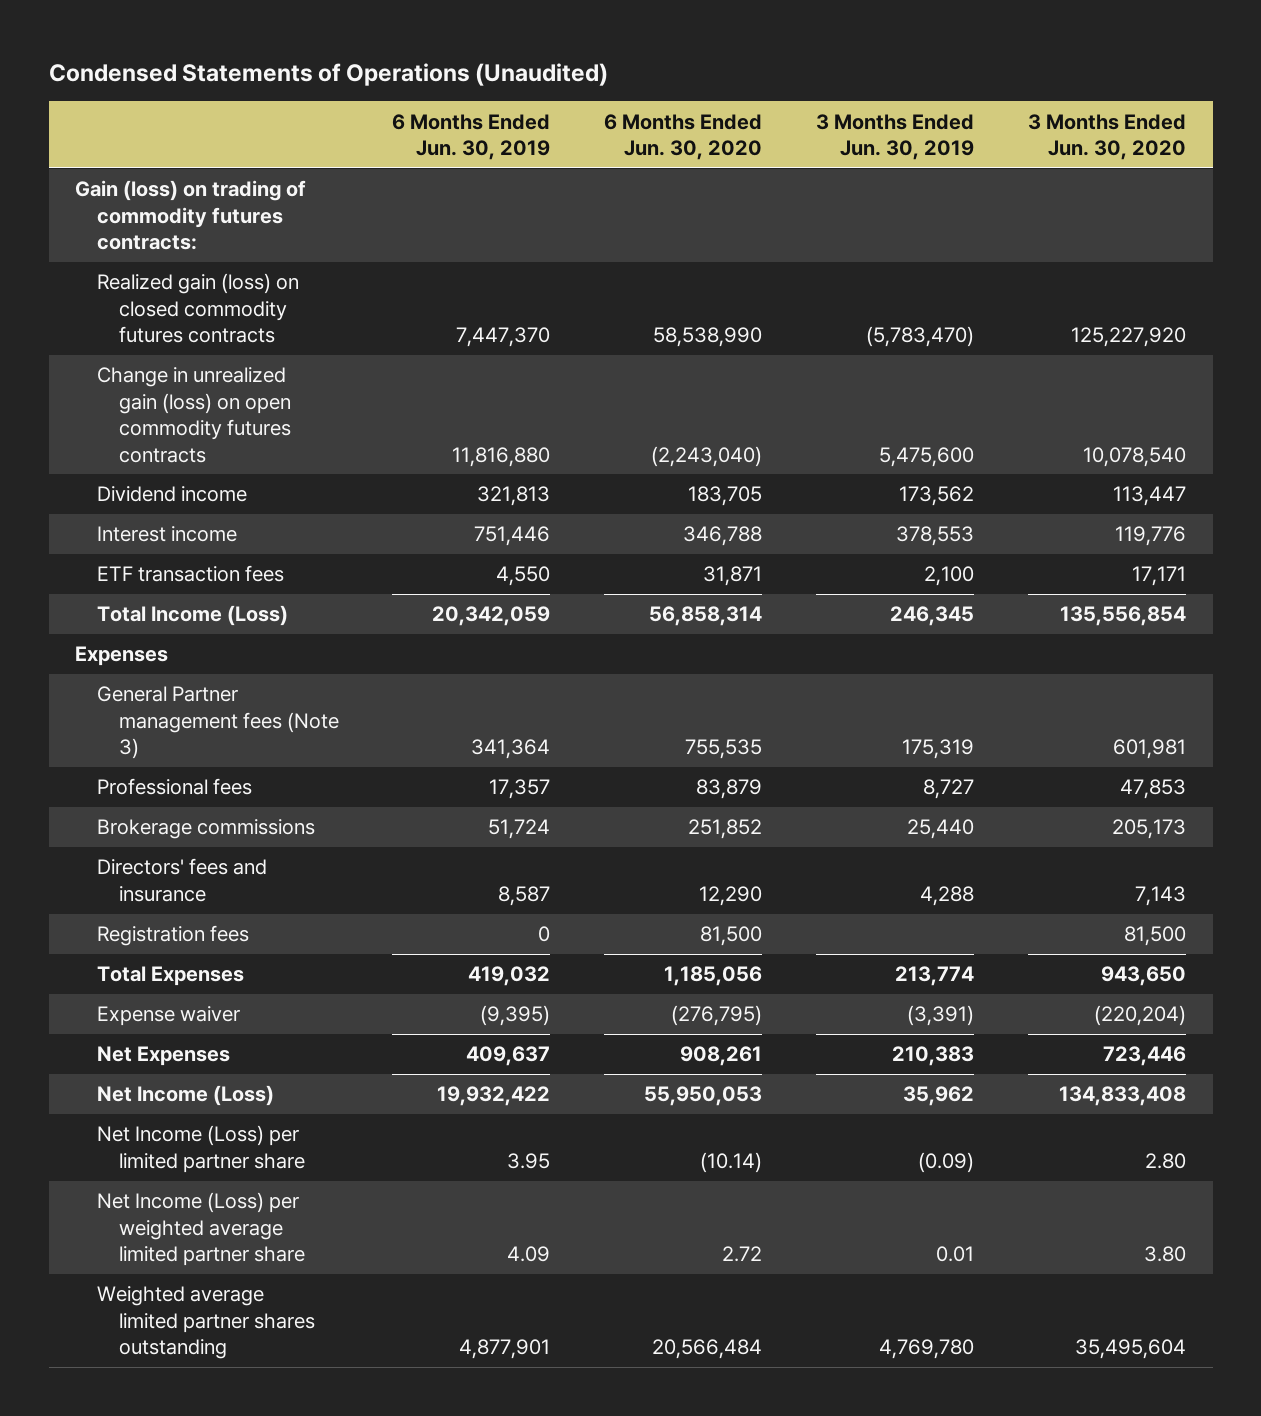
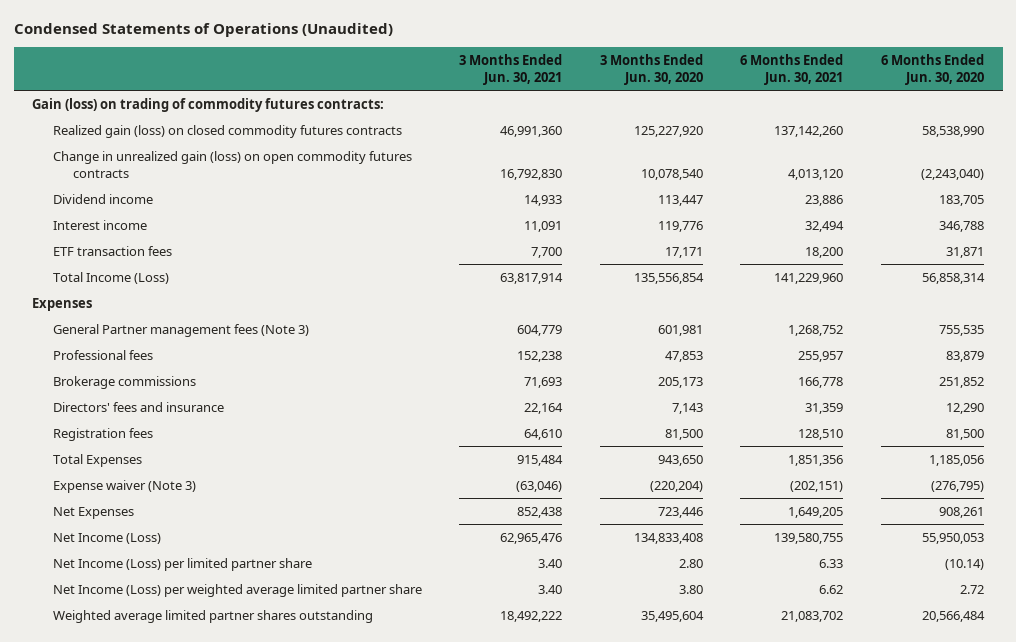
[392,113,551,161] 6 Months Ended Jun. 30, 2019 -> none
[816,113,975,161] 3 Months Ended Jun. 30, 2019 -> none
none -> [459,54,563,86] 3 Months Ended Jun. 30, 2021
none -> [740,54,844,86] 6 Months Ended Jun. 30, 2021
[97,1006,241,1027] Expense waiver -> [52,479,196,493] Expense waiver (Note 3)

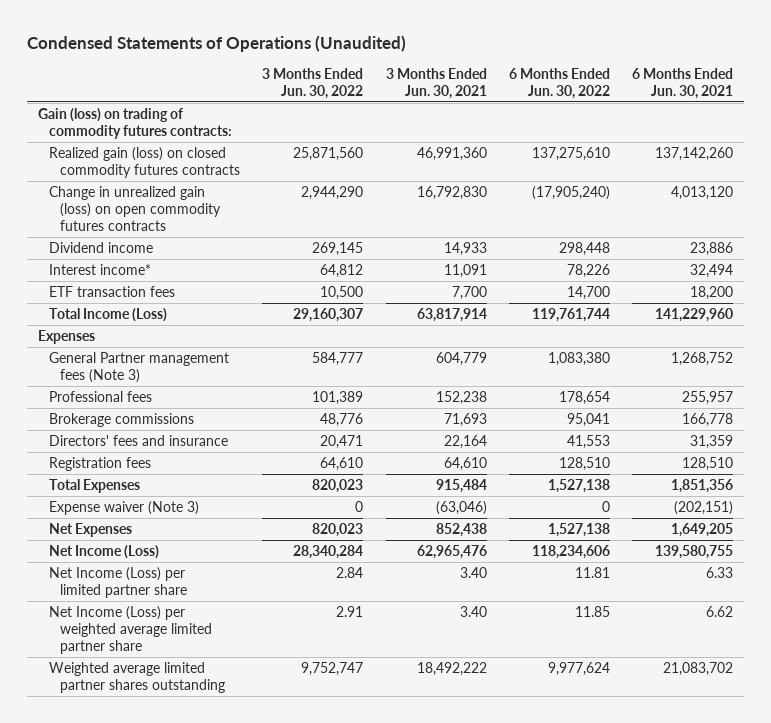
[599,54,703,86] 3 Months Ended Jun. 30, 2020 -> none
[880,54,984,86] 6 Months Ended Jun. 30, 2020 -> none
none -> [262,68,364,99] 3 Months Ended Jun. 30, 2022
none -> [508,68,610,99] 6 Months Ended Jun. 30, 2022
[52,219,147,230] Interest income -> [48,264,151,276] Interest income*

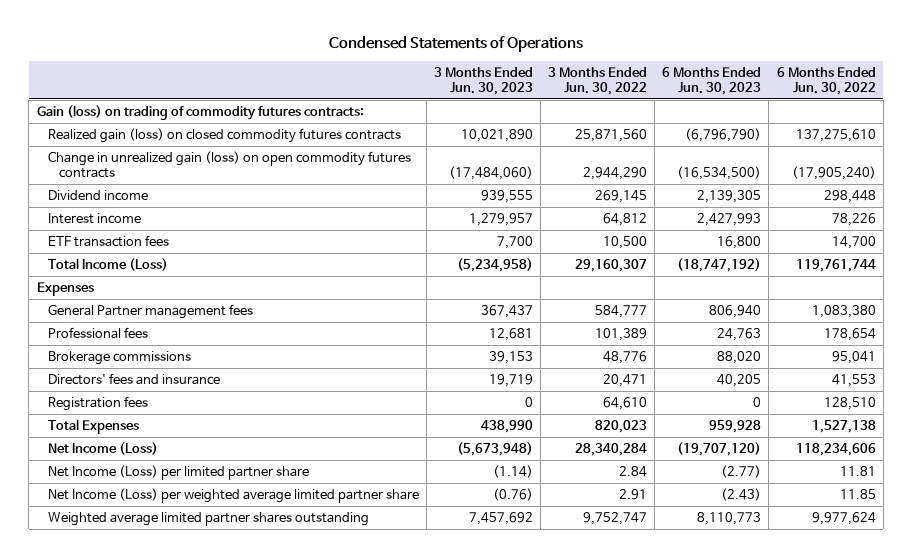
[26,34,406,52] Condensed Statements of Operations (Unaudited) -> [329,36,584,53] Condensed Statements of Operations
[385,68,487,99] 3 Months Ended Jun. 30, 2021 -> none
[631,68,733,99] 6 Months Ended Jun. 30, 2021 -> none
none -> [434,66,534,95] 3 Months Ended Jun. 30, 2023
none -> [662,66,762,95] 6 Months Ended Jun. 30, 2023
[48,264,151,276] Interest income* -> [48,212,142,224] Interest income
[48,352,229,383] General Partner management fees (Note 3) -> [48,303,254,319] General Partner management fees
[48,501,199,516] Expense waiver (Note 3) -> none
[48,523,132,538] Net Expenses -> none

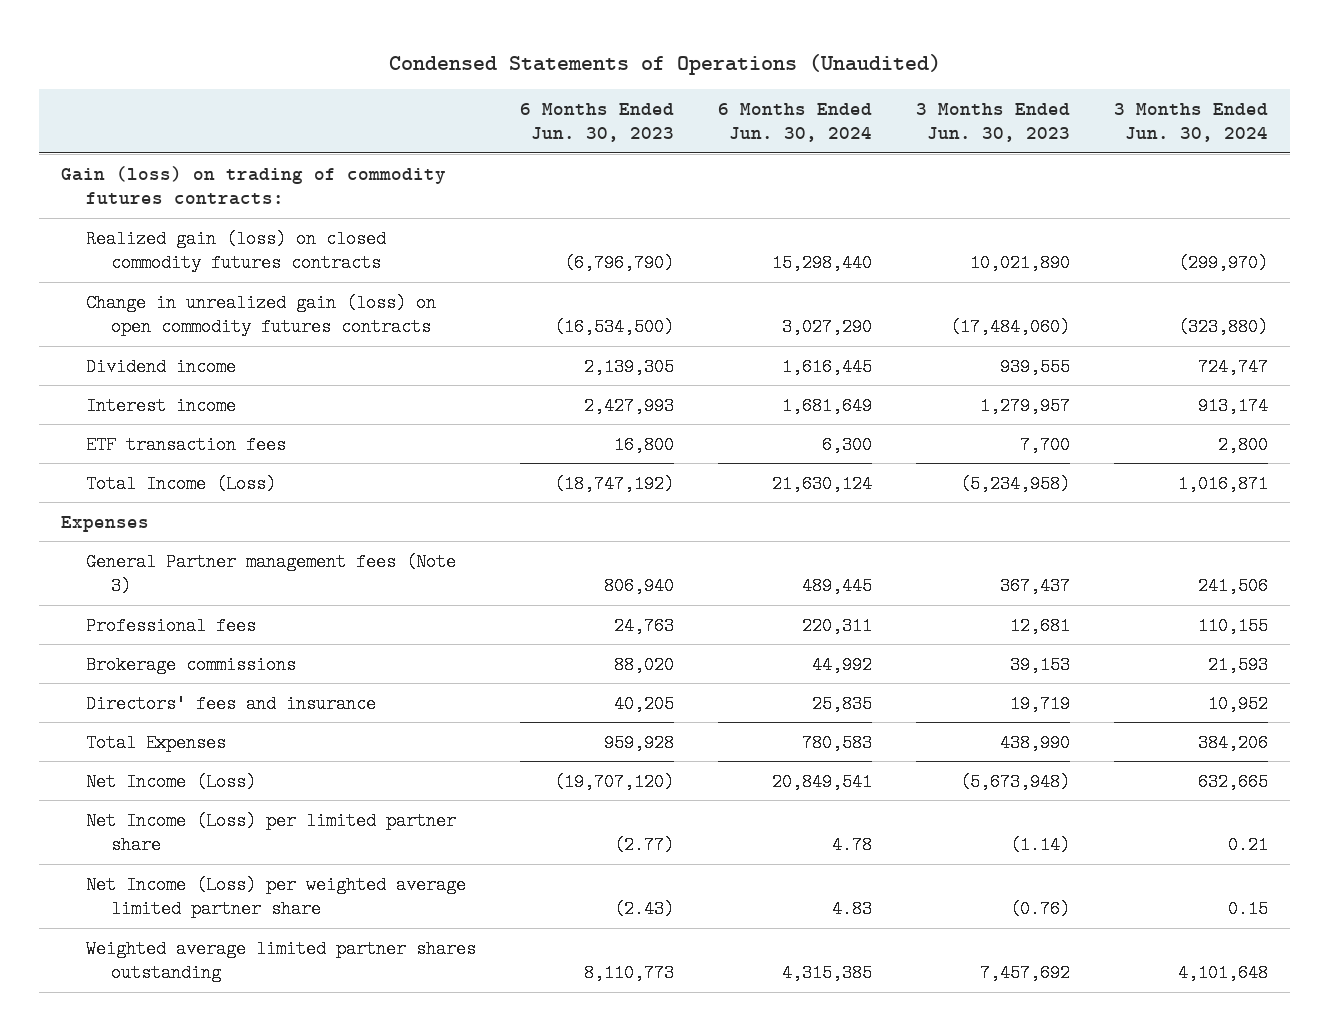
[329,36,584,53] Condensed Statements of Operations -> [388,53,941,75] Condensed Statements of Operations (Unaudited)
[548,66,648,95] 3 Months Ended Jun. 30, 2022 -> none
[776,66,876,95] 6 Months Ended Jun. 30, 2022 -> none
none -> [718,103,873,143] 6 Months Ended Jun. 30, 2024
none -> [1114,103,1269,143] 3 Months Ended Jun. 30, 2024
[48,303,254,319] General Partner management fees -> [86,552,457,595] General Partner management fees (Note 3)
[48,395,149,411] Registration fees -> none

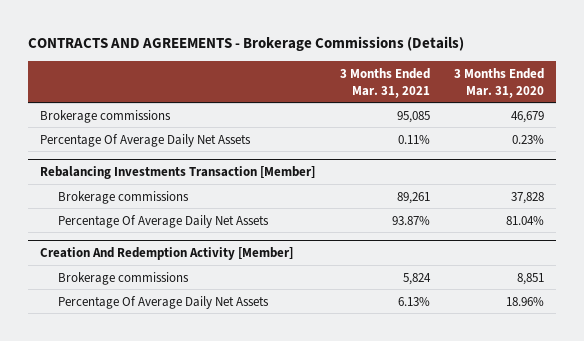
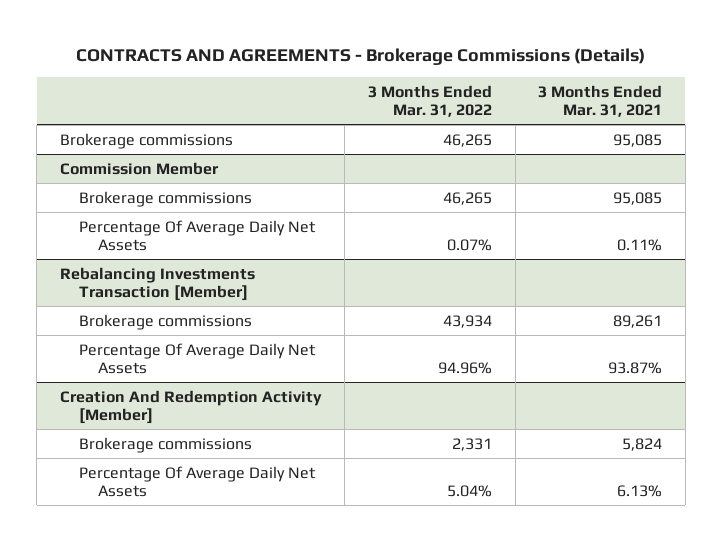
[453,67,544,98] 3 Months Ended Mar. 31, 2020 -> none
none -> [367,84,492,118] 3 Months Ended Mar. 31, 2022
none -> [59,161,219,175] Commission Member
none -> [78,190,252,207] Brokerage commissions

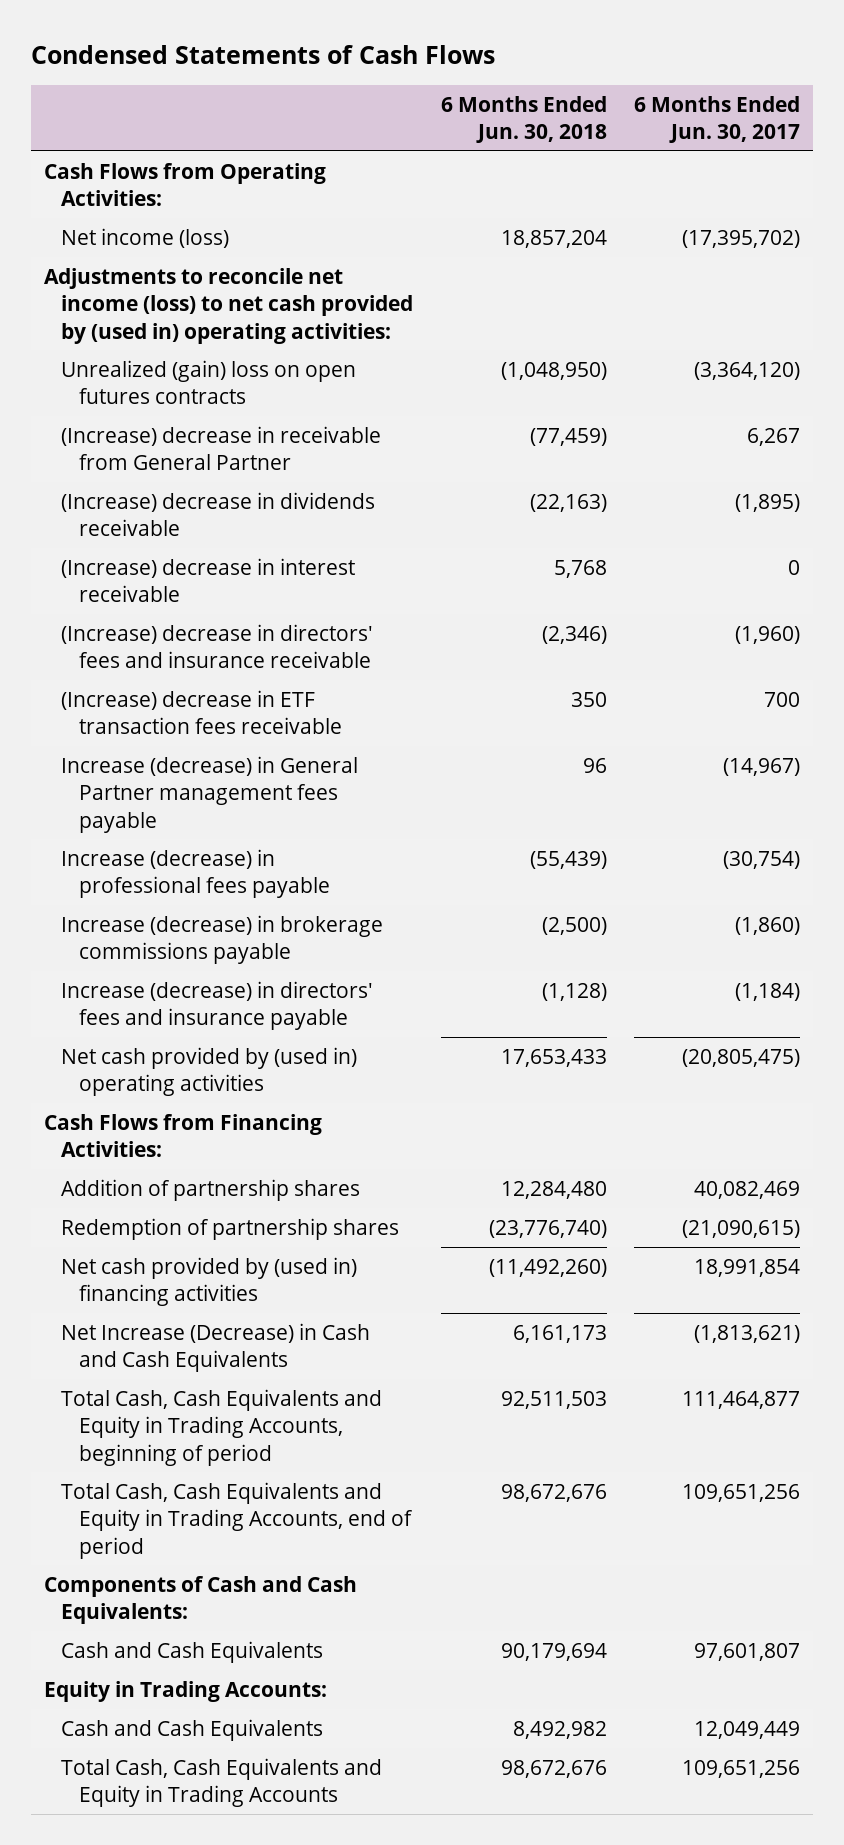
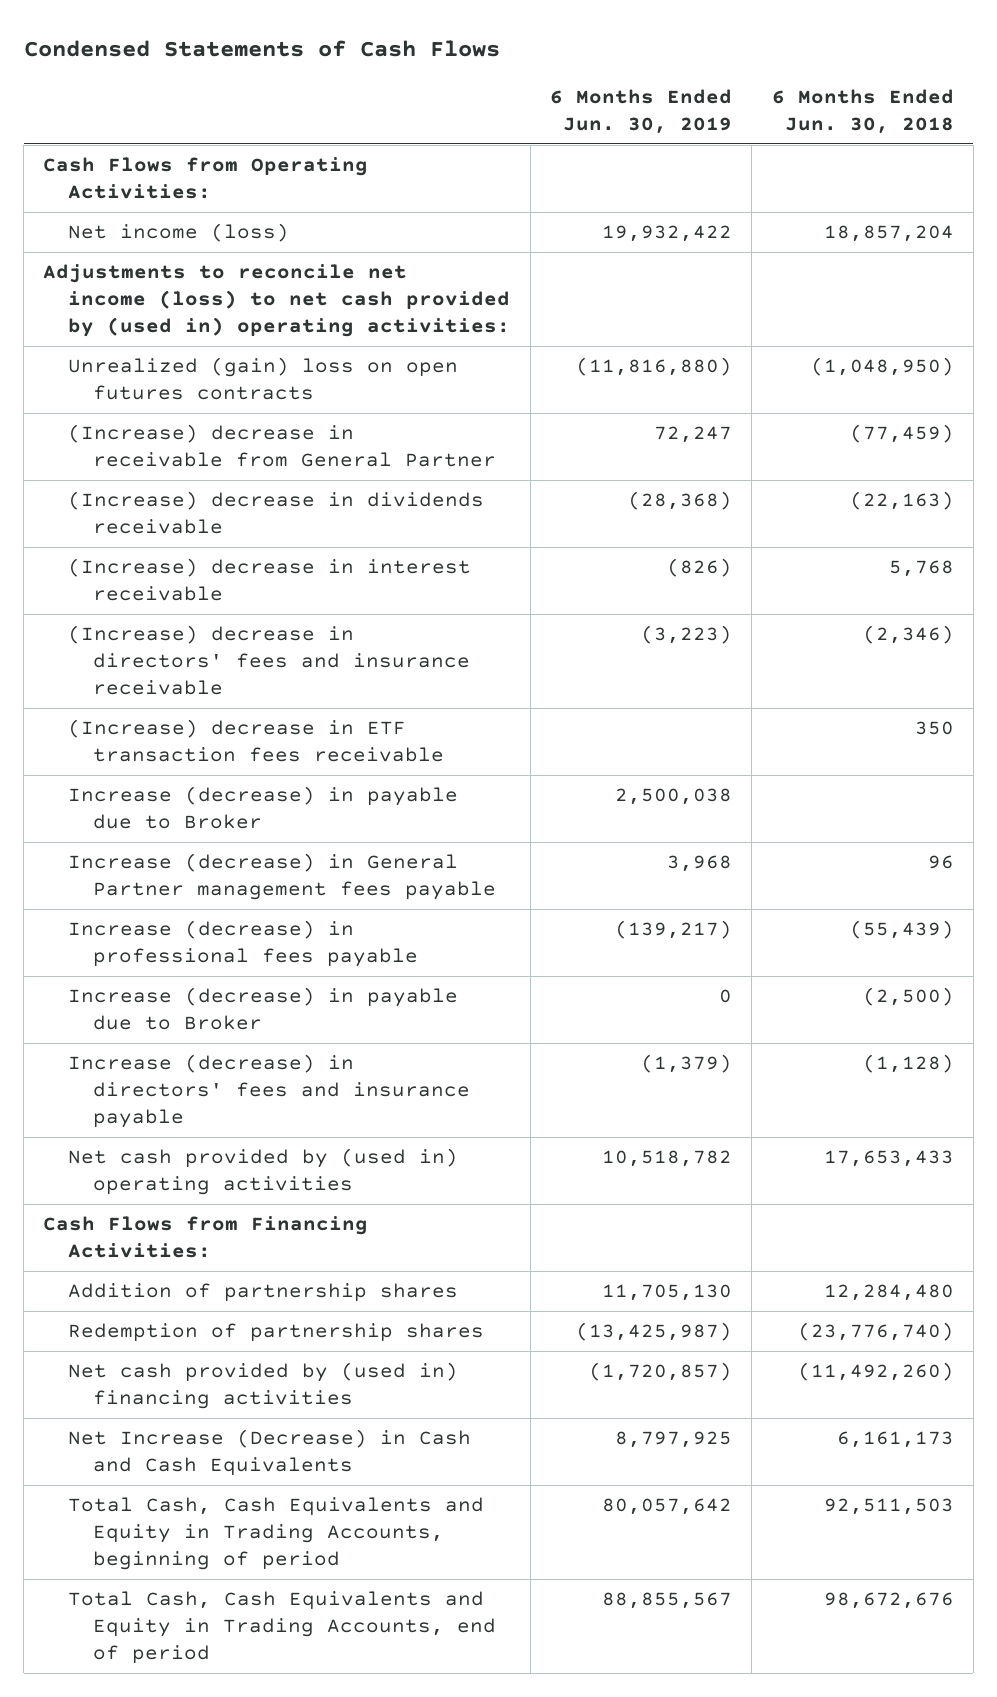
[633,95,800,143] 6 Months Ended Jun. 30, 2017 -> none
none -> [549,89,732,135] 6 Months Ended Jun. 30, 2019
none -> [68,786,459,830] Increase (decrease) in payable due to Broker
[61,914,384,965] Increase (decrease) in brokerage commissions payable -> [68,987,459,1031] Increase (decrease) in payable due to Broker
[44,1575,358,1625] Components of Cash and Cash Equivalents: -> none
[61,1640,324,1663] Cash and Cash Equivalents -> none
[44,1680,328,1702] Equity in Trading Accounts: -> none
[61,1718,324,1741] Cash and Cash Equivalents -> none
[61,1757,383,1808] Total Cash, Cash Equivalents and Equity in Trading Accounts -> none

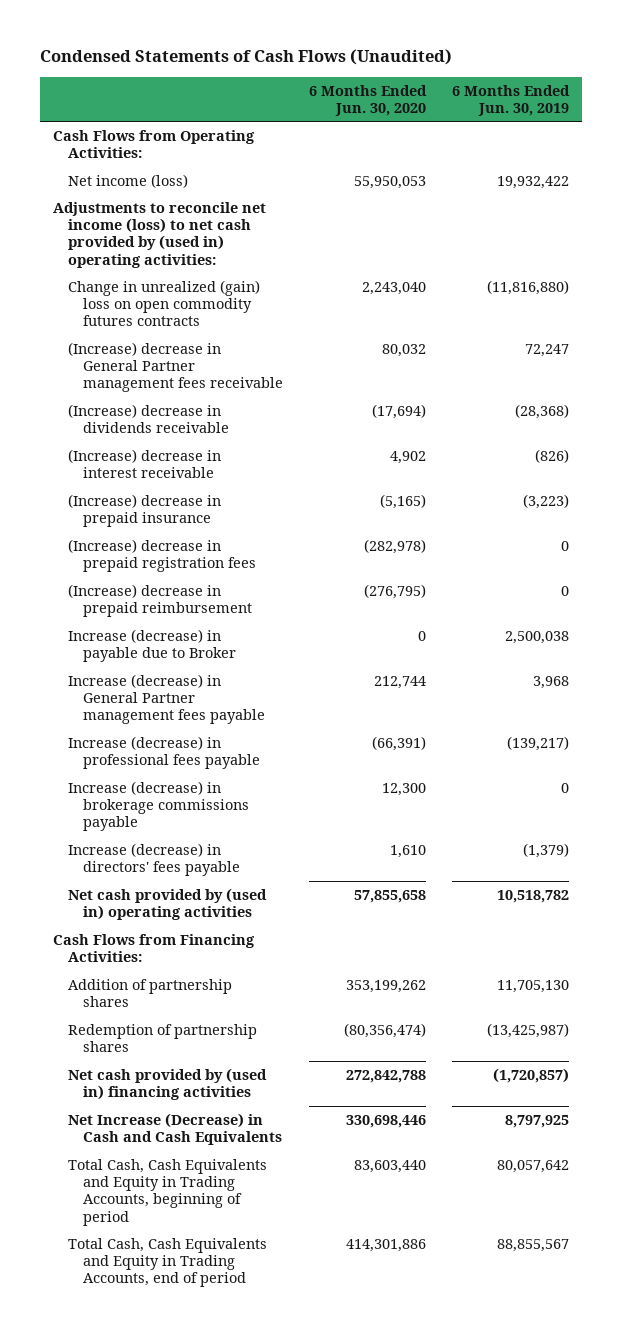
[23,40,500,58] Condensed Statements of Cash Flows -> [39,49,452,66] Condensed Statements of Cash Flows (Unaudited)
[771,89,954,135] 6 Months Ended Jun. 30, 2018 -> none
none -> [308,84,427,116] 6 Months Ended Jun. 30, 2020
[68,357,459,401] Unrealized (gain) loss on open futures contracts -> [67,279,260,327] Change in unrealized (gain) loss on open commodity futures contracts
[68,424,497,468] (Increase) decrease in receivable from General Partner -> [67,341,283,393] (Increase) decrease in General Partner management fees receivable
[68,719,445,763] (Increase) decrease in ETF transaction fees receivable -> none
[68,625,471,696] (Increase) decrease in directors' fees and insurance receivable -> [67,493,221,528] (Increase) decrease in prepaid insurance
none -> [67,538,256,573] (Increase) decrease in prepaid registration fees
none -> [67,583,252,618] (Increase) decrease in prepaid reimbursement
[68,987,459,1031] Increase (decrease) in payable due to Broker -> [67,780,249,832] Increase (decrease) in brokerage commissions payable
[68,1054,471,1129] Increase (decrease) in directors' fees and insurance payable -> [67,842,240,877] Increase (decrease) in directors' fees payable

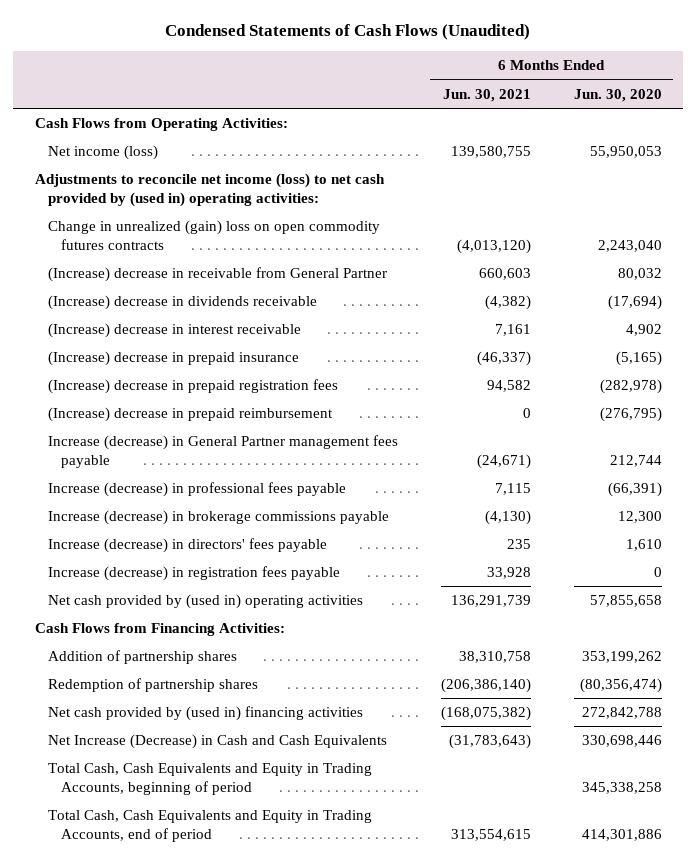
[451,84,570,116] 6 Months Ended Jun. 30, 2019 -> none
none -> [442,88,531,102] Jun. 30, 2021
[67,341,283,393] (Increase) decrease in General Partner management fees receivable -> [47,267,387,283] (Increase) decrease in receivable from General Partner
[67,628,236,663] Increase (decrease) in payable due to Broker -> none
none -> [47,566,340,582] Increase (decrease) in registration fees payable
[353,1159,426,1173] 83,603,440 -> [581,782,662,795] 345,338,258

